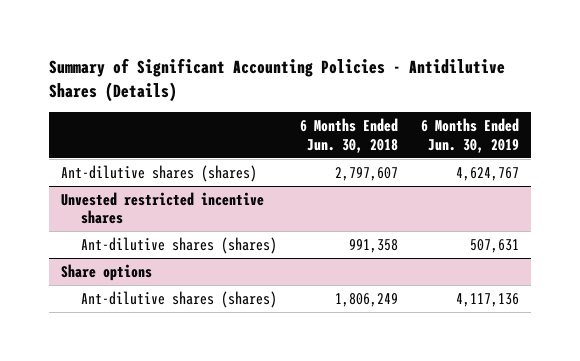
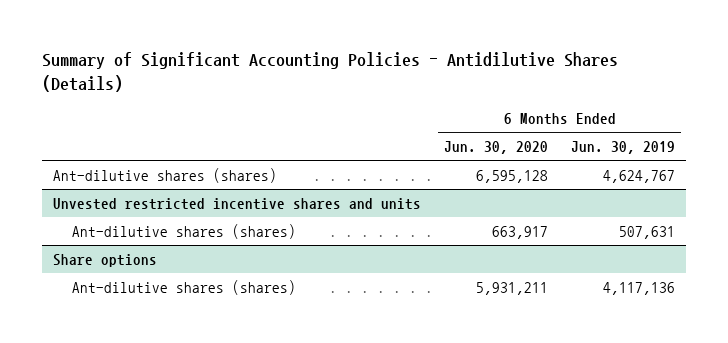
[300,118,399,153] 6 Months Ended Jun. 30, 2018 -> none
none -> [444,141,549,155] Jun. 30, 2020
[60,191,264,225] Unvested restricted incentive shares -> [53,197,422,210] Unvested restricted incentive shares and units

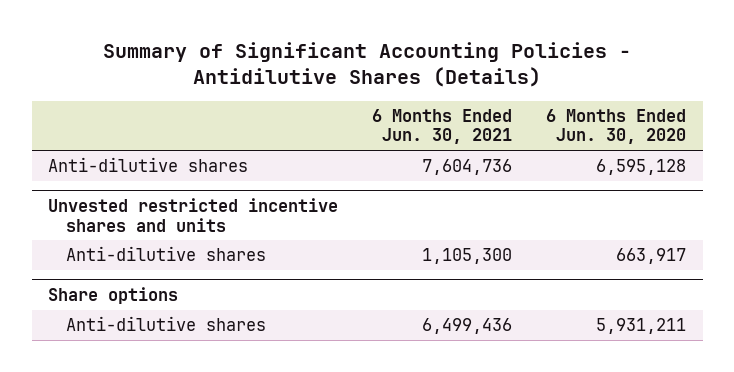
[570,141,675,155] Jun. 30, 2019 -> none
none -> [372,108,513,145] 6 Months Ended Jun. 30, 2021
[53,167,278,183] Ant-dilutive shares (shares) -> [48,157,249,173] Anti-dilutive shares
[72,223,297,239] Ant-dilutive shares (shares) -> [65,246,266,262] Anti-dilutive shares
[72,279,297,295] Ant-dilutive shares (shares) -> [65,316,266,332] Anti-dilutive shares

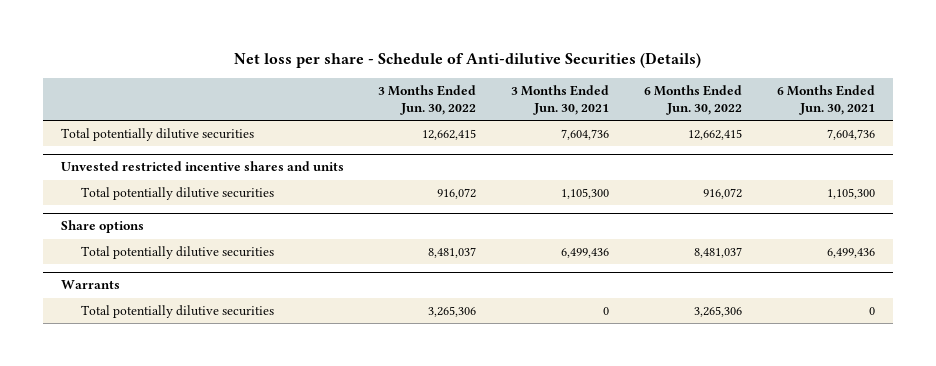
[103,41,632,87] Summary of Significant Accounting Policies - Antidilutive Shares (Details) -> [233,52,701,69] Net loss per share - Schedule of Anti-dilutive Securities (Details)
[545,108,686,145] 6 Months Ended Jun. 30, 2020 -> none
none -> [378,85,477,115] 3 Months Ended Jun. 30, 2022
none -> [511,85,610,115] 3 Months Ended Jun. 30, 2021
none -> [644,85,743,115] 6 Months Ended Jun. 30, 2022
[48,157,249,173] Anti-dilutive shares -> [60,128,254,142] Total potentially dilutive securities
[65,246,266,262] Anti-dilutive shares -> [81,187,275,201] Total potentially dilutive securities
[65,316,266,332] Anti-dilutive shares -> [81,246,275,260] Total potentially dilutive securities
none -> [60,280,120,290] Warrants
none -> [81,305,275,319] Total potentially dilutive securities

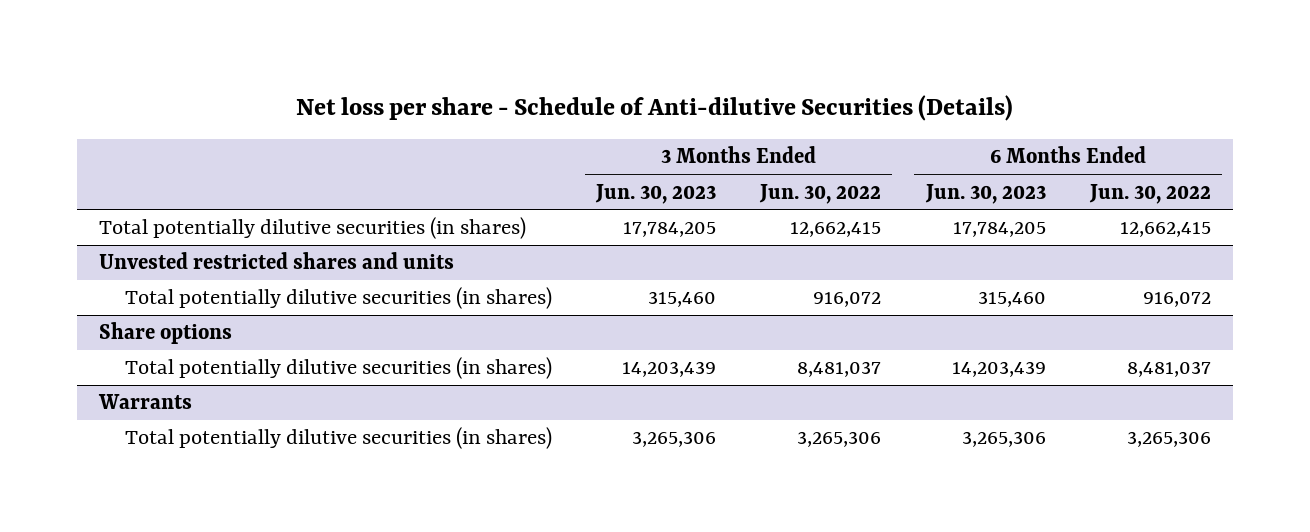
[511,85,610,115] 3 Months Ended Jun. 30, 2021 -> none
[777,85,876,115] 6 Months Ended Jun. 30, 2021 -> none
none -> [595,183,717,204] Jun. 30, 2023
none -> [924,183,1046,204] Jun. 30, 2023
[60,128,254,142] Total potentially dilutive securities -> [99,217,527,240] Total potentially dilutive securities (in shares)
[60,161,344,172] Unvested restricted incentive shares and units -> [99,252,455,270] Unvested restricted shares and units
[81,187,275,201] Total potentially dilutive securities -> [125,287,553,310] Total potentially dilutive securities (in shares)
[81,246,275,260] Total potentially dilutive securities -> [125,357,553,380] Total potentially dilutive securities (in shares)
[81,305,275,319] Total potentially dilutive securities -> [125,427,553,450] Total potentially dilutive securities (in shares)

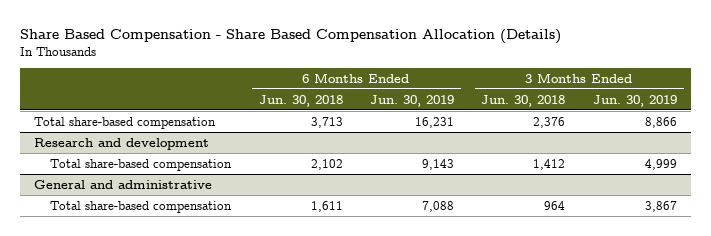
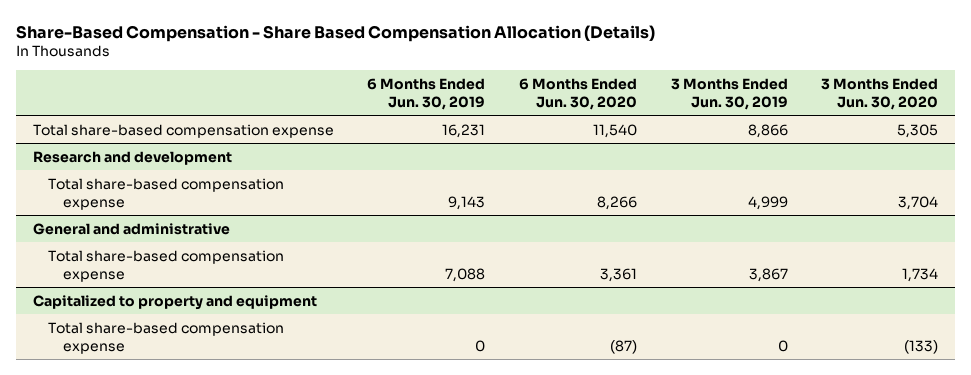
[20,29,562,45] Share Based Compensation - Share Based Compensation Allocation (Details) -> [15,24,655,42] Share-Based Compensation - Share Based Compensation Allocation (Details)
[258,94,343,107] Jun. 30, 2018 -> none
[481,94,566,107] Jun. 30, 2018 -> none
none -> [519,77,638,110] 6 Months Ended Jun. 30, 2020
none -> [821,77,939,110] 3 Months Ended Jun. 30, 2020
[33,116,216,129] Total share-based compensation -> [32,123,334,138] Total share-based compensation expense
[50,158,233,171] Total share-based compensation -> [47,177,284,210] Total share-based compensation expense
[50,200,233,213] Total share-based compensation -> [47,249,284,282] Total share-based compensation expense
none -> [32,294,317,310] Capitalized to property and equipment
none -> [47,321,284,354] Total share-based compensation expense

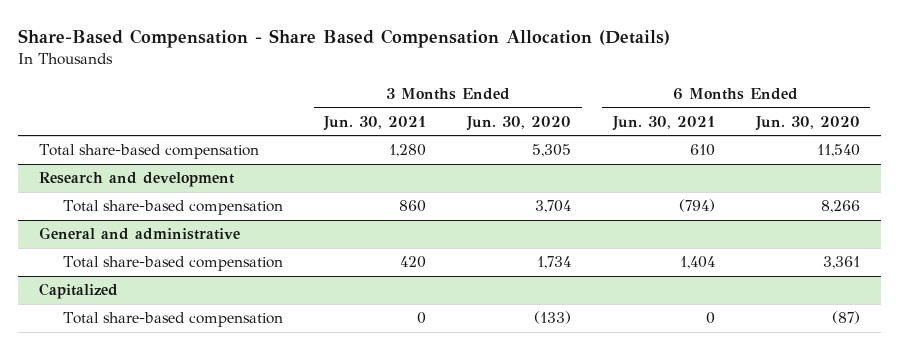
[367,77,486,110] 6 Months Ended Jun. 30, 2019 -> none
[670,77,788,110] 3 Months Ended Jun. 30, 2019 -> none
none -> [323,115,427,131] Jun. 30, 2021
none -> [611,115,715,131] Jun. 30, 2021
[32,123,334,138] Total share-based compensation expense -> [38,144,259,160] Total share-based compensation
[47,177,284,210] Total share-based compensation expense -> [62,200,283,216] Total share-based compensation
[47,249,284,282] Total share-based compensation expense -> [62,256,283,272] Total share-based compensation
[32,294,317,310] Capitalized to property and equipment -> [38,283,118,300] Capitalized
[47,321,284,354] Total share-based compensation expense -> [62,312,283,328] Total share-based compensation

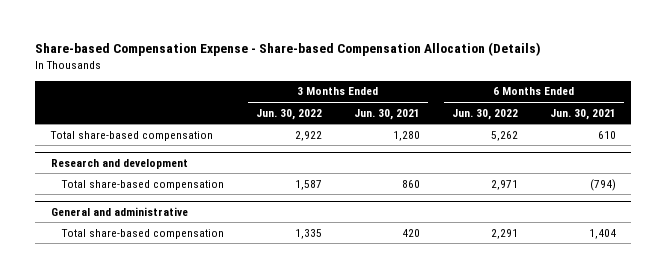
[18,28,671,48] Share-Based Compensation - Share Based Compensation Allocation (Details) -> [35,42,542,57] Share-based Compensation Expense - Share-based Compensation Allocation (Details)
[466,115,572,131] Jun. 30, 2020 -> none
[755,115,861,131] Jun. 30, 2020 -> none
none -> [256,108,323,120] Jun. 30, 2022
none -> [451,108,518,120] Jun. 30, 2022
[38,283,118,300] Capitalized -> none
[62,312,283,328] Total share-based compensation -> none

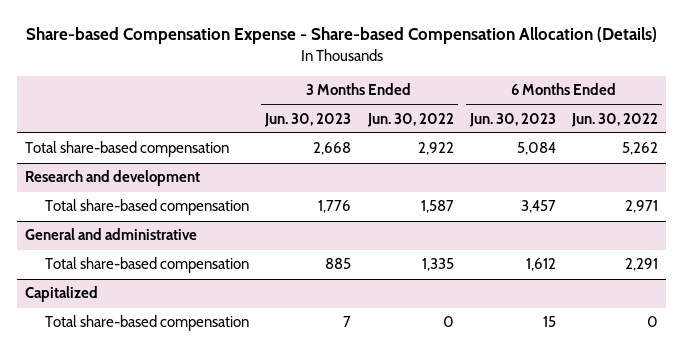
[353,108,420,120] Jun. 30, 2021 -> none
[549,108,616,120] Jun. 30, 2021 -> none
none -> [264,112,352,127] Jun. 30, 2023
none -> [468,112,556,127] Jun. 30, 2023
none -> [25,286,99,303] Capitalized
none -> [45,315,250,332] Total share-based compensation

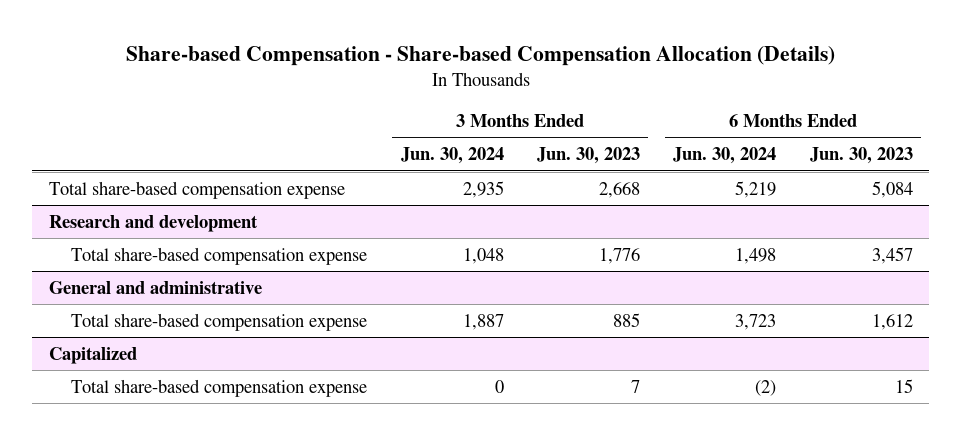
[25,27,657,45] Share-based Compensation Expense - Share-based Compensation Allocation (Details) -> [125,45,835,66] Share-based Compensation - Share-based Compensation Allocation (Details)
[366,112,454,127] Jun. 30, 2022 -> none
[570,112,658,127] Jun. 30, 2022 -> none
none -> [400,147,504,165] Jun. 30, 2024
none -> [673,147,777,165] Jun. 30, 2024
[25,141,230,158] Total share-based compensation -> [48,180,345,199] Total share-based compensation expense
[45,199,250,216] Total share-based compensation -> [71,246,368,265] Total share-based compensation expense
[45,257,250,274] Total share-based compensation -> [71,312,368,331] Total share-based compensation expense
[45,315,250,332] Total share-based compensation -> [71,378,368,397] Total share-based compensation expense

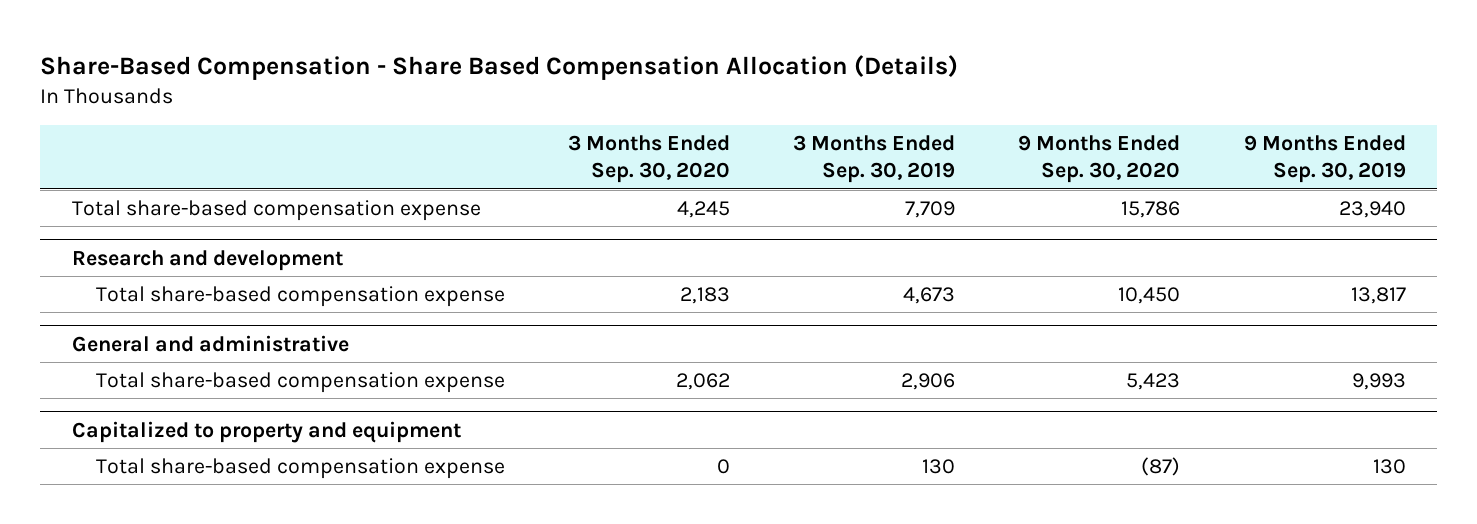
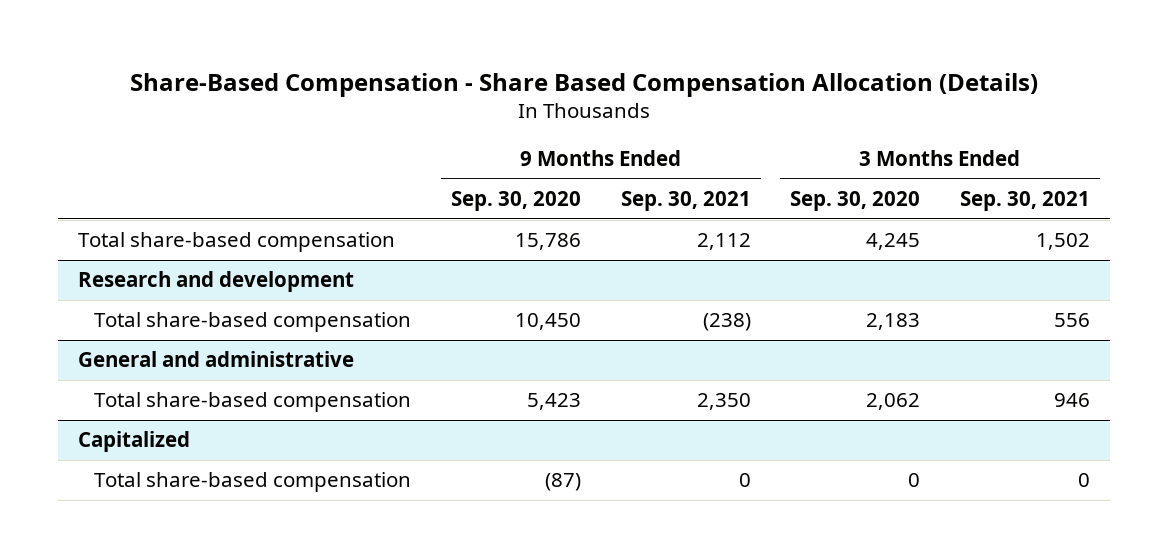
[793,134,956,184] 3 Months Ended Sep. 30, 2019 -> none
[1243,134,1406,184] 9 Months Ended Sep. 30, 2019 -> none
none -> [620,191,751,212] Sep. 30, 2021
none -> [960,191,1091,212] Sep. 30, 2021
[71,200,481,222] Total share-based compensation expense -> [78,232,396,253] Total share-based compensation
[95,286,505,308] Total share-based compensation expense -> [94,312,412,333] Total share-based compensation
[95,372,505,394] Total share-based compensation expense -> [94,392,412,413] Total share-based compensation
[71,420,461,443] Capitalized to property and equipment -> [78,431,191,453] Capitalized
[95,458,505,480] Total share-based compensation expense -> [94,472,412,493] Total share-based compensation

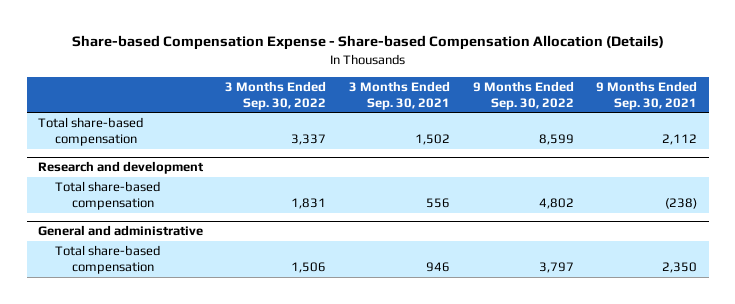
[130,72,1039,97] Share-Based Compensation - Share Based Compensation Allocation (Details) -> [71,35,664,51] Share-based Compensation Expense - Share-based Compensation Allocation (Details)
[450,191,581,212] Sep. 30, 2020 -> none
[790,191,921,212] Sep. 30, 2020 -> none
none -> [225,80,327,110] 3 Months Ended Sep. 30, 2022
none -> [472,80,574,110] 9 Months Ended Sep. 30, 2022
[78,431,191,453] Capitalized -> none
[94,472,412,493] Total share-based compensation -> none

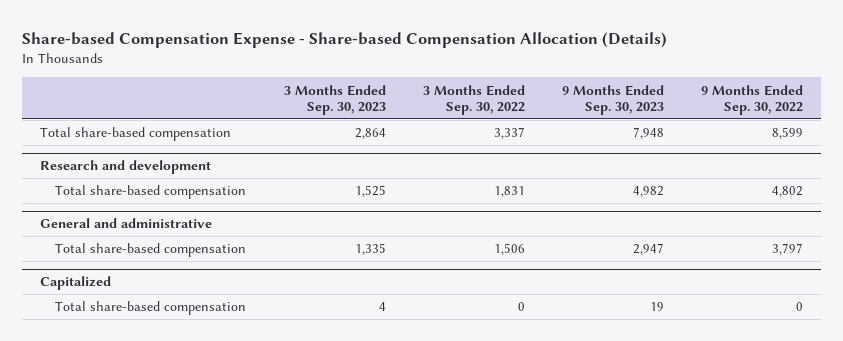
[349,80,451,110] 3 Months Ended Sep. 30, 2021 -> none
[596,80,698,110] 9 Months Ended Sep. 30, 2021 -> none
none -> [283,84,386,115] 3 Months Ended Sep. 30, 2023
none -> [561,84,664,115] 9 Months Ended Sep. 30, 2023
none -> [40,276,112,291] Capitalized
none -> [55,301,247,316] Total share-based compensation

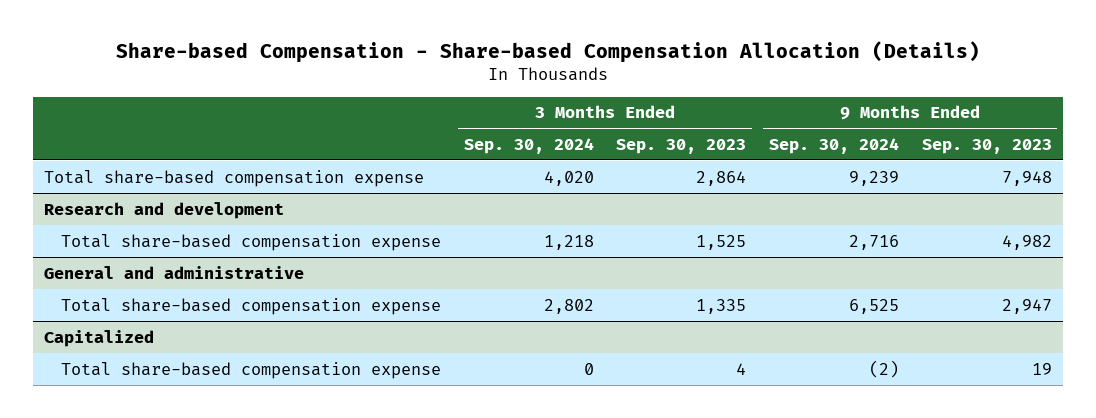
[21,31,667,48] Share-based Compensation Expense - Share-based Compensation Allocation (Details) -> [115,41,980,64] Share-based Compensation - Share-based Compensation Allocation (Details)
[422,84,525,115] 3 Months Ended Sep. 30, 2022 -> none
[700,84,803,115] 9 Months Ended Sep. 30, 2022 -> none
none -> [463,137,594,154] Sep. 30, 2024
none -> [769,137,900,154] Sep. 30, 2024
[40,127,232,142] Total share-based compensation -> [43,169,424,187] Total share-based compensation expense
[55,185,247,200] Total share-based compensation -> [60,233,441,251] Total share-based compensation expense
[55,243,247,258] Total share-based compensation -> [60,297,441,315] Total share-based compensation expense
[55,301,247,316] Total share-based compensation -> [60,361,441,379] Total share-based compensation expense

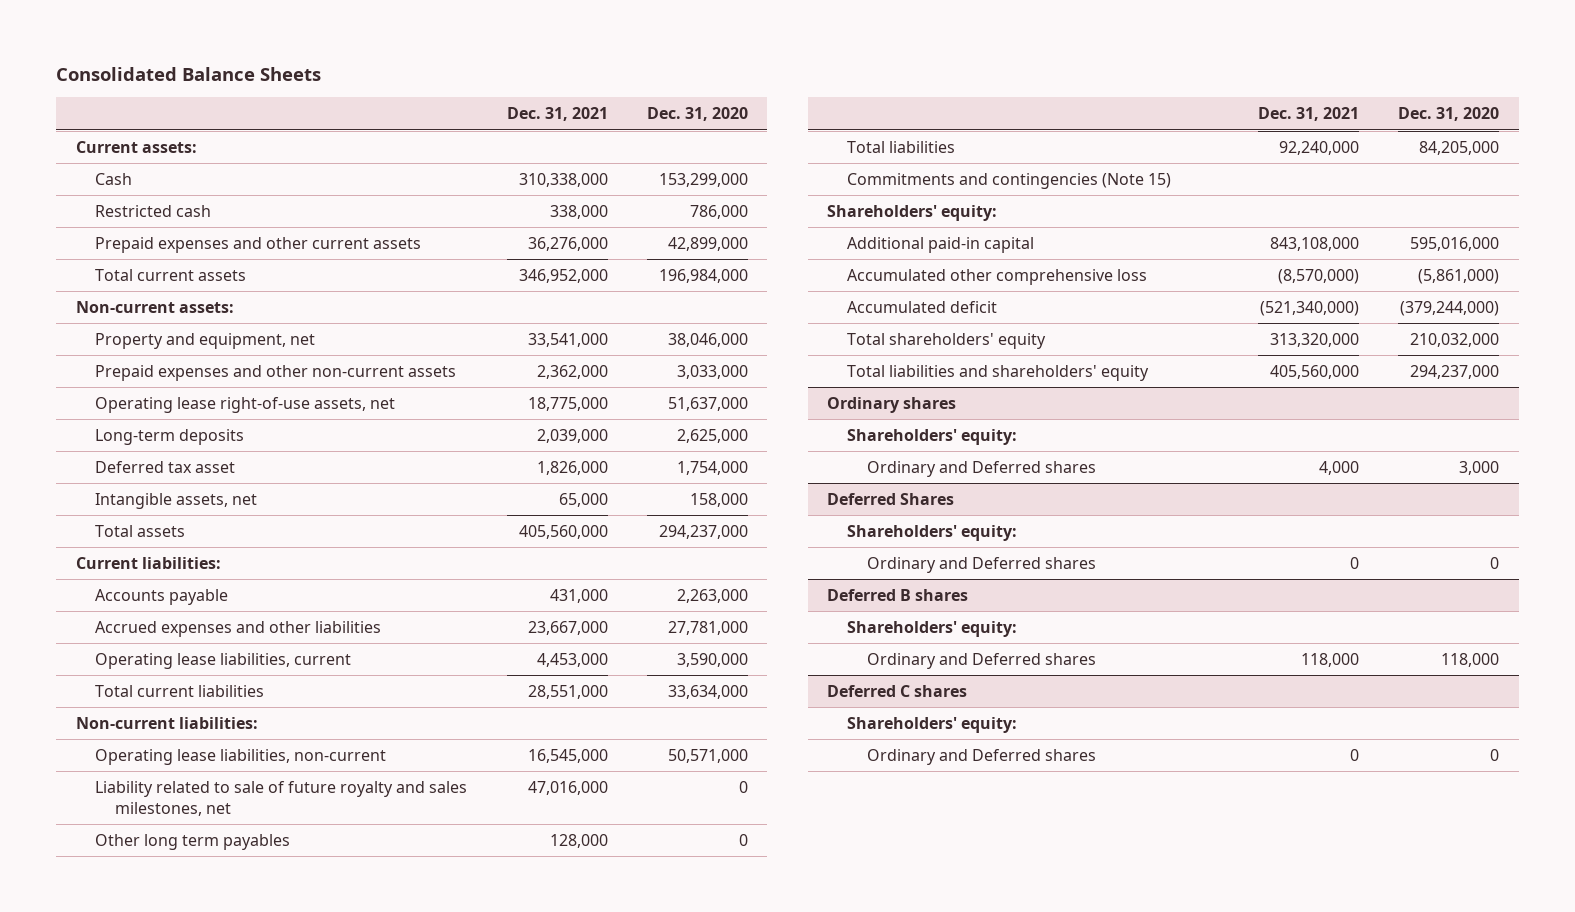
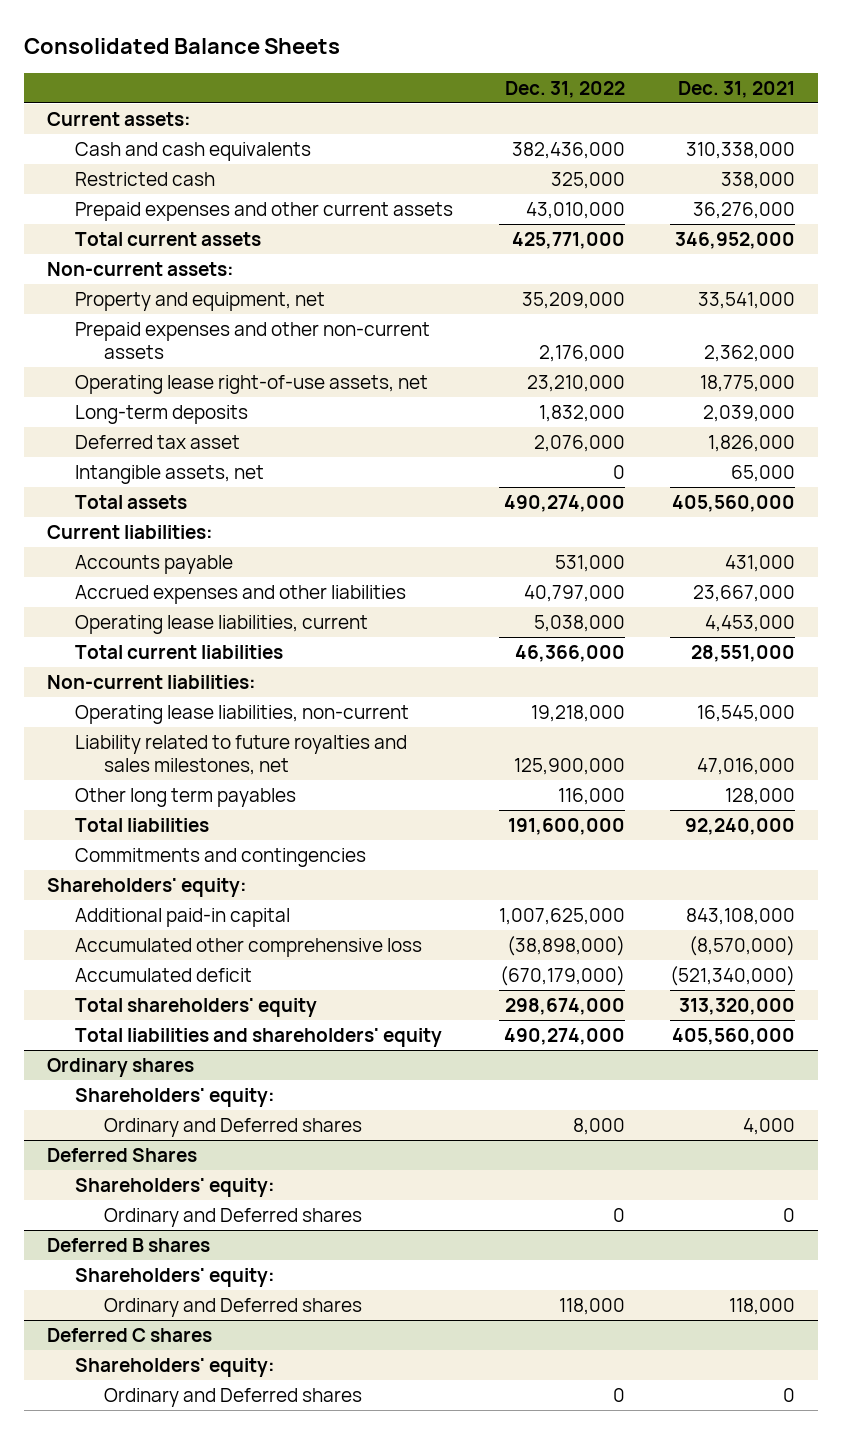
[646,107,748,122] Dec. 31, 2020 -> none
none -> [504,81,625,99] Dec. 31, 2022
[95,172,133,185] Cash -> [75,141,312,161] Cash and cash equivalents
[95,780,468,816] Liability related to sale of future royalty and sales milestones, net -> [75,734,408,776] Liability related to future royalties and sales milestones, net
[846,172,1171,189] Commitments and contingencies (Note 15) -> [75,847,367,867] Commitments and contingencies

